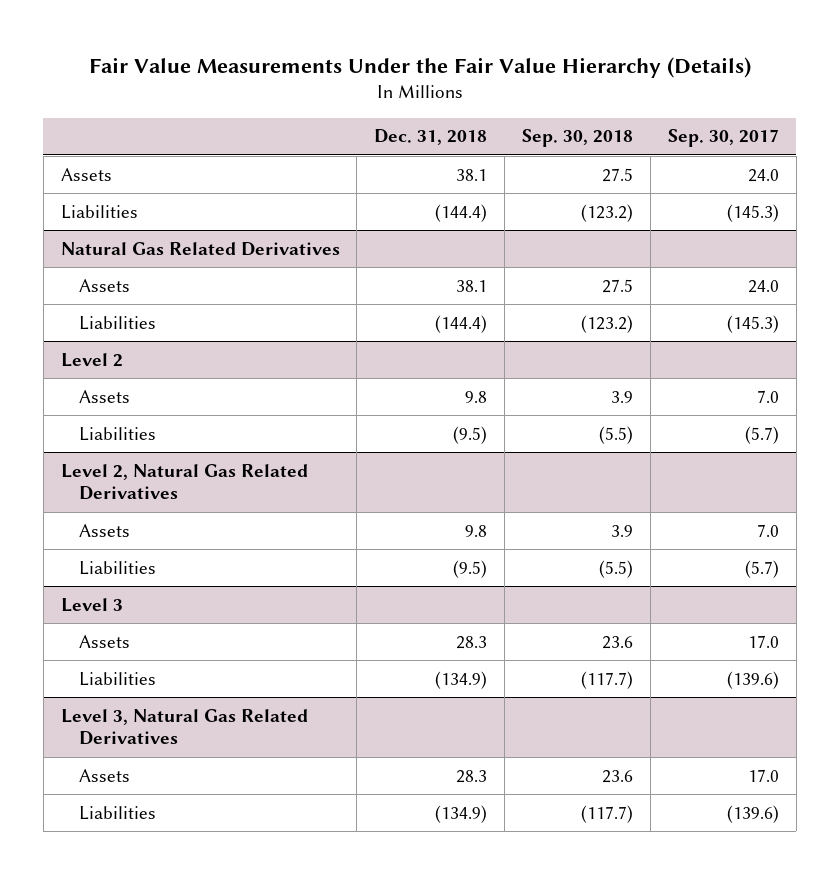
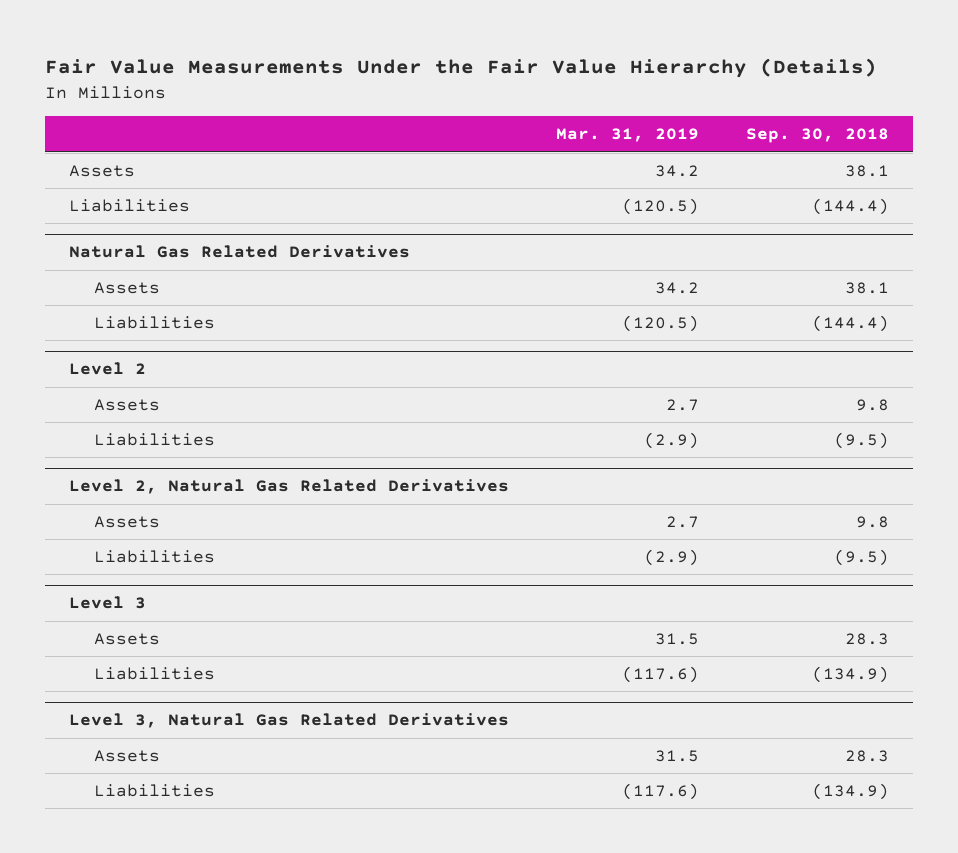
[374,129,488,146] Dec. 31, 2018 -> none
[667,129,779,148] Sep. 30, 2017 -> none
none -> [555,128,699,143] Mar. 31, 2019
[602,167,634,182] 27.5 -> [845,165,890,178] 38.1
[581,203,634,222] (123.2) -> [812,198,890,216] (144.4)
[602,278,634,293] 27.5 -> [845,282,890,295] 38.1
[581,314,634,333] (123.2) -> [812,315,890,333] (144.4)
[611,390,634,403] 3.9 -> [856,399,890,412] 9.8
[599,425,634,444] (5.5) -> [834,432,890,450] (9.5)
[611,524,634,537] 3.9 -> [856,516,890,529] 9.8
[599,559,634,578] (5.5) -> [834,549,890,567] (9.5)
[602,635,634,649] 23.6 -> [845,633,890,646] 28.3
[581,670,634,689] (117.7) -> [812,666,890,684] (134.9)
[602,769,634,783] 23.6 -> [845,750,890,763] 28.3
[581,804,634,823] (117.7) -> [812,783,890,801] (134.9)

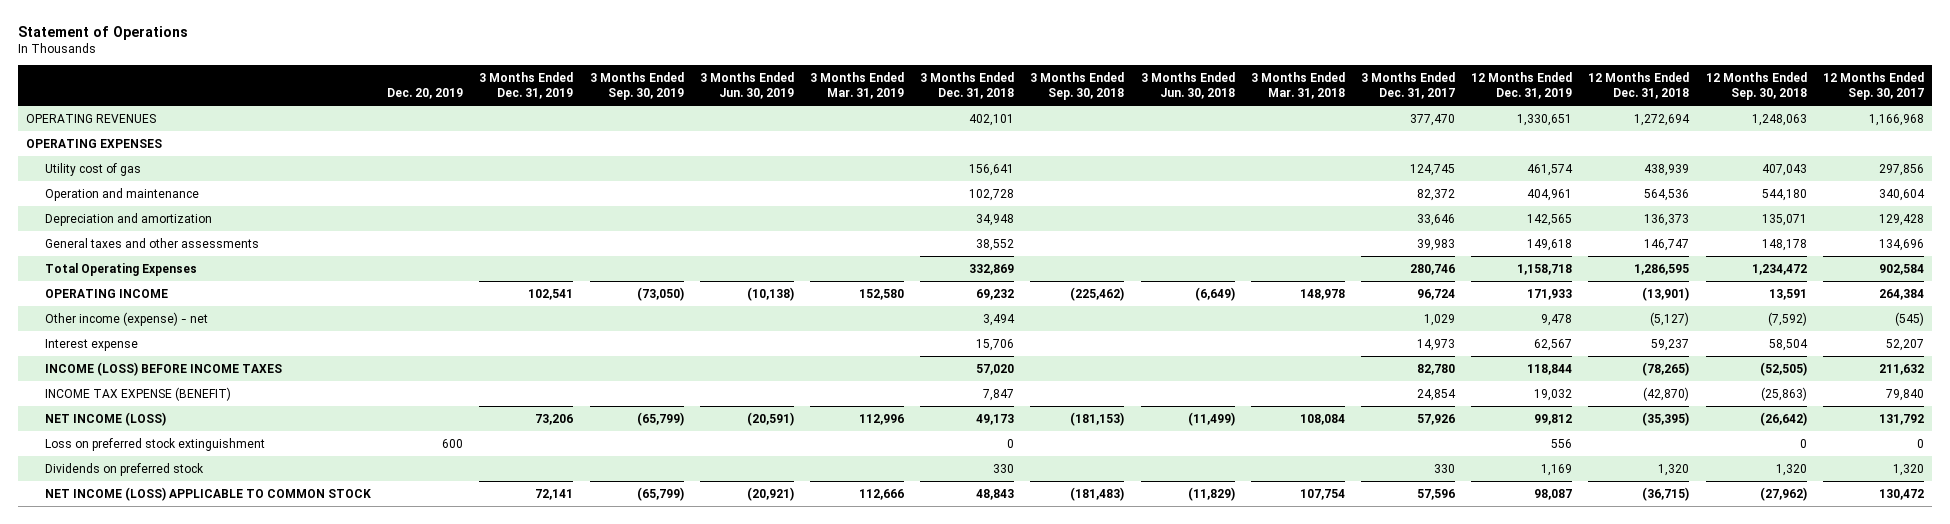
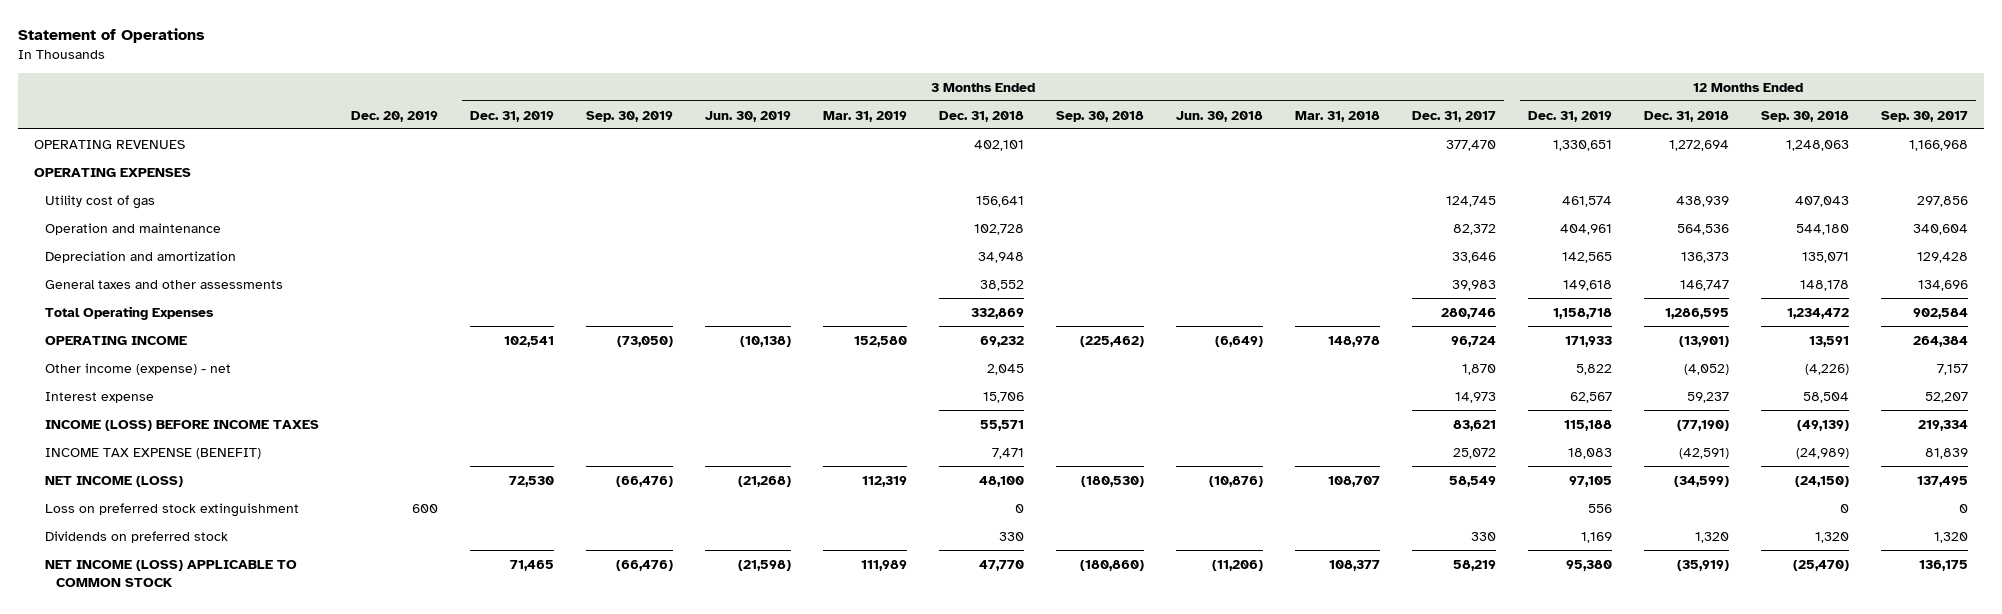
[983,313,1016,326] 3,494 -> [986,363,1024,375] 2,045
[1423,313,1455,326] 1,029 -> [1461,363,1496,375] 1,870
[1541,313,1573,326] 9,478 -> [1575,363,1612,375] 5,822
[1650,311,1690,326] (5,127) -> [1683,363,1729,375] (4,052)
[1767,311,1807,326] (7,592) -> [1804,363,1849,375] (4,226)
[1894,311,1924,326] (545) -> [1936,363,1968,375] 7,157
[976,363,1015,375] 57,020 -> [979,419,1024,431] 55,571
[1416,363,1455,375] 82,780 -> [1452,419,1496,431] 83,621
[1527,363,1573,375] 118,844 -> [1563,419,1612,431] 115,188
[1642,361,1690,376] (78,265) -> [1676,419,1729,431] (77,190)
[1759,361,1807,376] (52,505) -> [1796,419,1849,431] (49,139)
[1878,363,1924,375] 211,632 -> [1917,419,1968,431] 219,334
[983,388,1015,401] 7,847 -> [991,447,1024,459] 7,471
[1416,388,1456,401] 24,854 -> [1452,447,1496,459] 25,072
[1534,388,1573,401] 19,032 -> [1567,447,1612,459] 18,083
[1643,386,1690,401] (42,870) -> [1678,447,1729,459] (42,591)
[1760,386,1807,401] (25,863) -> [1795,447,1849,459] (24,989)
[1885,388,1924,401] 79,840 -> [1924,447,1968,459] 81,839
[535,413,574,425] 73,206 -> [508,475,554,487] 72,530
[636,411,684,426] (65,799) -> [615,475,673,487] (66,476)
[746,411,794,426] (20,591) -> [737,475,791,487] (21,268)
[858,413,904,425] 112,996 -> [861,475,907,487] 112,319
[976,413,1015,425] 49,173 -> [978,475,1024,487] 48,100
[1070,411,1125,426] (181,153) -> [1080,475,1144,487] (180,530)
[1187,411,1235,426] (11,499) -> [1208,475,1263,487] (10,876)
[1299,413,1345,425] 108,084 -> [1327,475,1380,487] 108,707
[1416,413,1455,425] 57,926 -> [1448,475,1496,487] 58,549
[1534,413,1573,425] 99,812 -> [1568,475,1612,487] 97,105
[1642,411,1690,426] (35,395) -> [1673,475,1729,487] (34,599)
[1759,411,1807,426] (26,642) -> [1794,475,1849,487] (24,150)
[1878,413,1924,425] 131,792 -> [1916,475,1968,487] 137,495
[535,488,574,500] 72,141 -> [509,559,554,571] 71,465
[636,486,684,501] (65,799) -> [615,559,673,571] (66,476)
[746,486,794,501] (20,921) -> [737,559,791,571] (21,598)
[858,488,904,500] 112,666 -> [860,559,907,571] 111,989
[976,488,1015,500] 48,843 -> [978,559,1024,571] 47,770
[1070,486,1125,501] (181,483) -> [1079,559,1144,571] (180,860)
[1187,486,1235,501] (11,829) -> [1211,559,1263,571] (11,206)
[1299,488,1345,500] 107,754 -> [1328,559,1380,571] 108,377
[1416,488,1455,500] 57,596 -> [1452,559,1496,571] 58,219
[1534,488,1573,500] 98,087 -> [1565,559,1612,571] 95,380
[1642,486,1690,501] (36,715) -> [1676,559,1729,571] (35,919)
[1759,486,1807,501] (27,962) -> [1792,559,1849,571] (25,470)
[1878,488,1924,500] 130,472 -> [1918,559,1968,571] 136,175

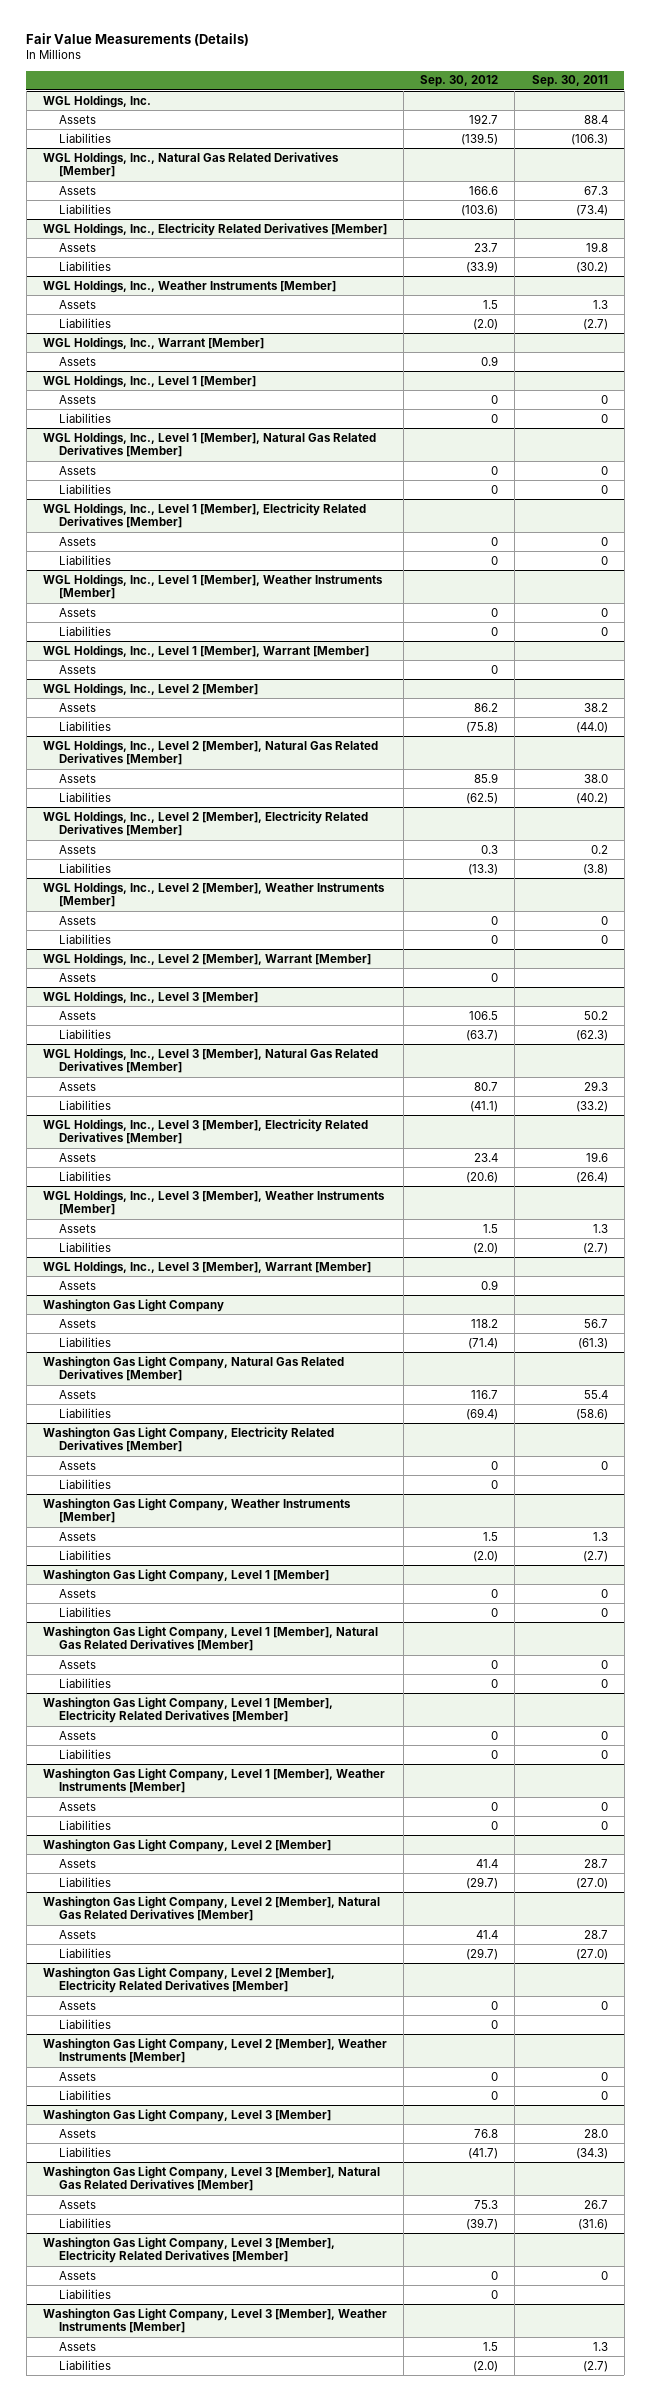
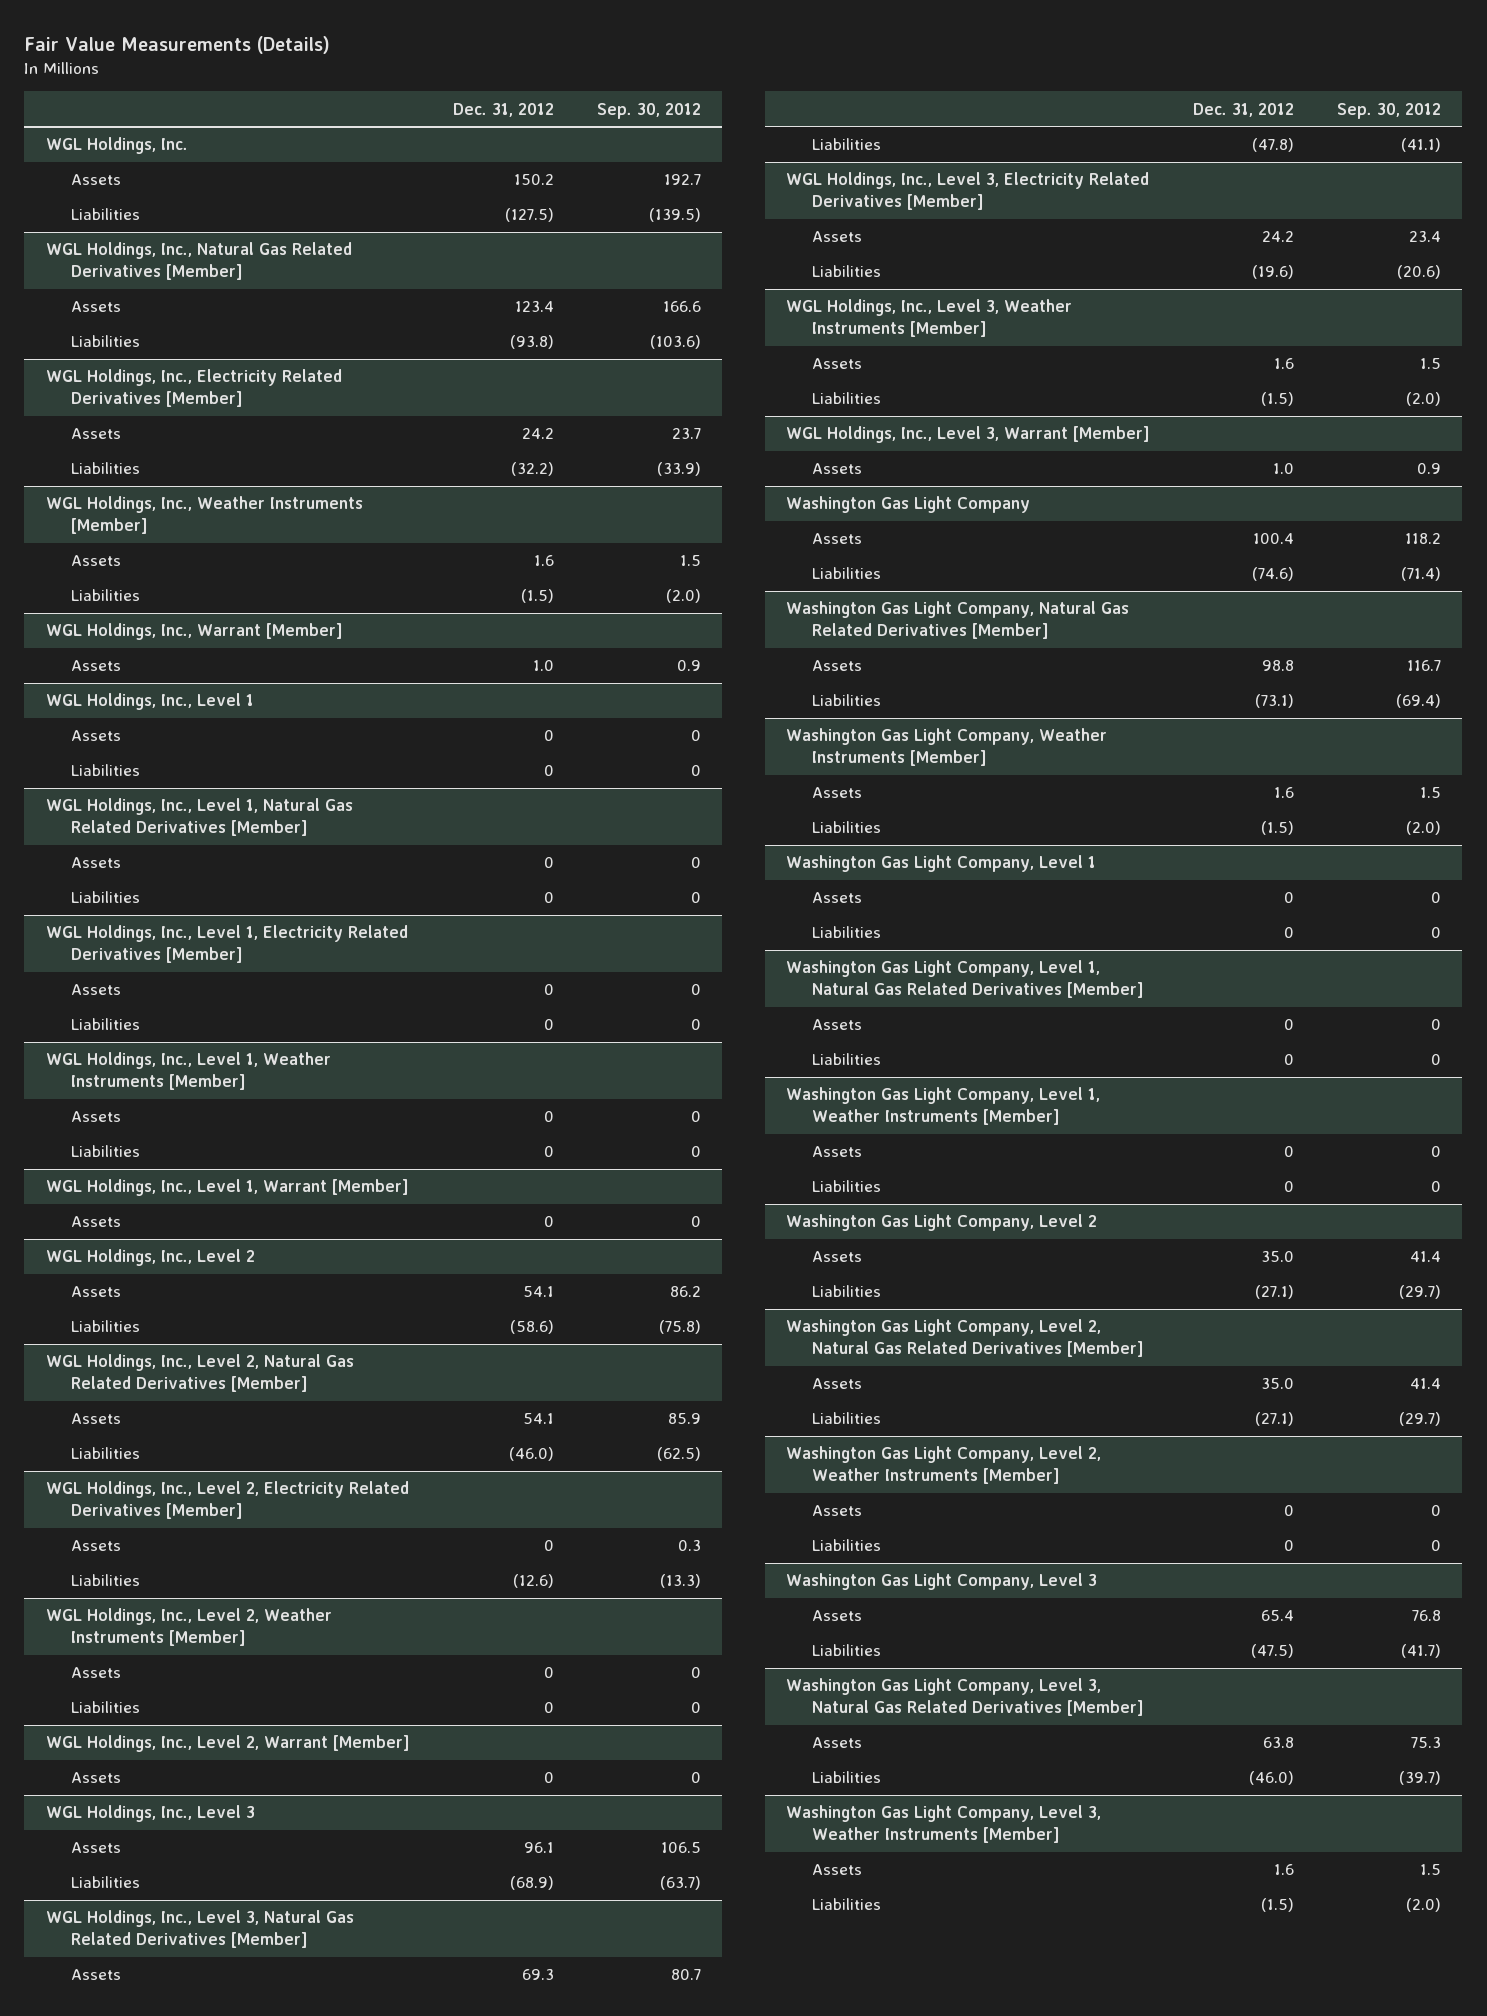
[531,75,608,88] Sep. 30, 2011 -> none
none -> [452,102,554,117] Dec. 31, 2012
[43,374,257,388] WGL Holdings, Inc., Level 1 [Member] -> [45,693,254,711] WGL Holdings, Inc., Level 1
[43,431,377,458] WGL Holdings, Inc., Level 1 [Member], Natural Gas Related Derivatives [Member] -> [45,798,353,837] WGL Holdings, Inc., Level 1, Natural Gas Related Derivatives [Member]
[43,502,367,529] WGL Holdings, Inc., Level 1 [Member], Electricity Related Derivatives [Member] -> [45,925,408,964] WGL Holdings, Inc., Level 1, Electricity Related Derivatives [Member]
[43,573,384,600] WGL Holdings, Inc., Level 1 [Member], Weather Instruments [Member] -> [45,1052,331,1091] WGL Holdings, Inc., Level 1, Weather Instruments [Member]
[43,644,370,658] WGL Holdings, Inc., Level 1 [Member], Warrant [Member] -> [45,1179,409,1197] WGL Holdings, Inc., Level 1, Warrant [Member]
[43,682,259,696] WGL Holdings, Inc., Level 2 [Member] -> [45,1249,255,1267] WGL Holdings, Inc., Level 2
[43,739,379,766] WGL Holdings, Inc., Level 2 [Member], Natural Gas Related Derivatives [Member] -> [45,1354,354,1393] WGL Holdings, Inc., Level 2, Natural Gas Related Derivatives [Member]
[43,810,369,837] WGL Holdings, Inc., Level 2 [Member], Electricity Related Derivatives [Member] -> [45,1481,409,1520] WGL Holdings, Inc., Level 2, Electricity Related Derivatives [Member]
[43,881,386,908] WGL Holdings, Inc., Level 2 [Member], Weather Instruments [Member] -> [45,1608,332,1647] WGL Holdings, Inc., Level 2, Weather Instruments [Member]
[43,952,372,966] WGL Holdings, Inc., Level 2 [Member], Warrant [Member] -> [45,1735,410,1753] WGL Holdings, Inc., Level 2, Warrant [Member]
[43,990,259,1004] WGL Holdings, Inc., Level 3 [Member] -> [45,1805,255,1823] WGL Holdings, Inc., Level 3
[43,1047,379,1074] WGL Holdings, Inc., Level 3 [Member], Natural Gas Related Derivatives [Member] -> [45,1910,354,1949] WGL Holdings, Inc., Level 3, Natural Gas Related Derivatives [Member]
[43,1118,369,1145] WGL Holdings, Inc., Level 3 [Member], Electricity Related Derivatives [Member] -> [786,172,1150,211] WGL Holdings, Inc., Level 3, Electricity Related Derivatives [Member]
[43,1189,386,1216] WGL Holdings, Inc., Level 3 [Member], Weather Instruments [Member] -> [786,299,1073,338] WGL Holdings, Inc., Level 3, Weather Instruments [Member]
[43,1260,372,1274] WGL Holdings, Inc., Level 3 [Member], Warrant [Member] -> [786,426,1151,444] WGL Holdings, Inc., Level 3, Warrant [Member]
[43,1426,335,1453] Washington Gas Light Company, Electricity Related Derivatives [Member] -> none
[59,1460,97,1470] Assets -> none
[59,1478,112,1489] Liabilities -> none
[59,1588,97,1598] Assets -> none
[59,1606,112,1617] Liabilities -> none
[43,1625,379,1652] Washington Gas Light Company, Level 1 [Member], Natural Gas Related Derivatives [Member] -> none
[43,1568,330,1582] Washington Gas Light Company, Level 1 [Member] -> [786,855,1097,873] Washington Gas Light Company, Level 1
[43,1696,334,1724] Washington Gas Light Company, Level 1 [Member], Electricity Related Derivatives [Member] -> [786,960,1144,999] Washington Gas Light Company, Level 1, Natural Gas Related Derivatives [Member]
[43,1767,386,1794] Washington Gas Light Company, Level 1 [Member], Weather Instruments [Member] -> [786,1087,1101,1126] Washington Gas Light Company, Level 1, Weather Instruments [Member]
[43,1838,332,1852] Washington Gas Light Company, Level 2 [Member] -> [786,1214,1098,1232] Washington Gas Light Company, Level 2
[43,1895,381,1922] Washington Gas Light Company, Level 2 [Member], Natural Gas Related Derivatives [Member] -> [786,1319,1144,1358] Washington Gas Light Company, Level 2, Natural Gas Related Derivatives [Member]
[43,1966,336,1994] Washington Gas Light Company, Level 2 [Member], Electricity Related Derivatives [Member] -> none
[59,2000,97,2010] Assets -> none
[59,2018,112,2029] Liabilities -> none
[43,2037,388,2064] Washington Gas Light Company, Level 2 [Member], Weather Instruments [Member] -> [786,1446,1102,1485] Washington Gas Light Company, Level 2, Weather Instruments [Member]
[43,2108,332,2122] Washington Gas Light Company, Level 3 [Member] -> [786,1573,1098,1591] Washington Gas Light Company, Level 3
[43,2165,381,2192] Washington Gas Light Company, Level 3 [Member], Natural Gas Related Derivatives [Member] -> [786,1678,1144,1717] Washington Gas Light Company, Level 3, Natural Gas Related Derivatives [Member]
[43,2236,336,2264] Washington Gas Light Company, Level 3 [Member], Electricity Related Derivatives [Member] -> none
[59,2270,97,2280] Assets -> none
[59,2288,112,2299] Liabilities -> none
[43,2307,388,2334] Washington Gas Light Company, Level 3 [Member], Weather Instruments [Member] -> [786,1805,1102,1844] Washington Gas Light Company, Level 3, Weather Instruments [Member]

